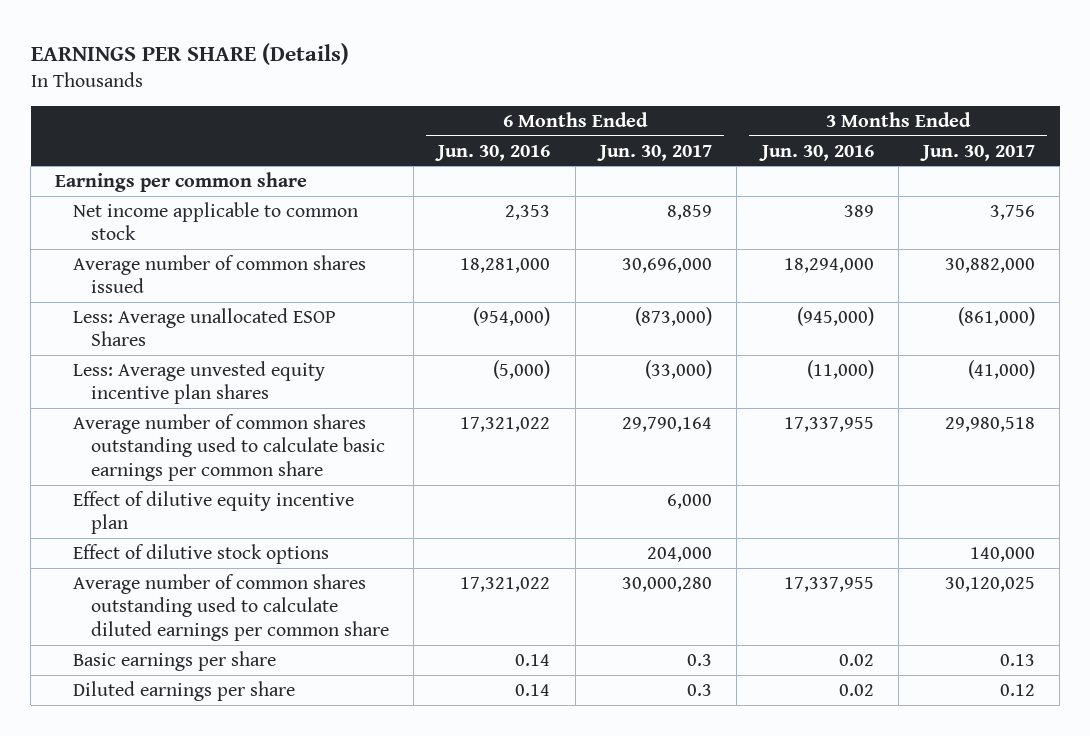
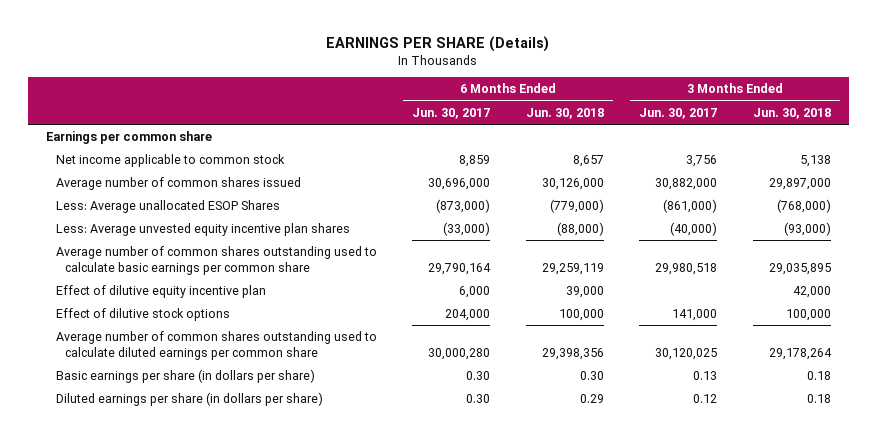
[435,144,551,161] Jun. 30, 2016 -> none
[758,144,874,161] Jun. 30, 2016 -> none
none -> [525,107,604,119] Jun. 30, 2018
none -> [752,107,831,119] Jun. 30, 2018
[968,359,1036,379] (41,000) -> [670,222,718,237] (40,000)
[970,546,1036,562] 140,000 -> [672,309,718,322] 141,000
[73,650,277,671] Basic earnings per share -> [55,369,315,384] Basic earnings per share (in dollars per share)
[687,653,713,666] 0.3 -> [466,371,491,381] 0.30
[73,680,296,701] Diluted earnings per share -> [55,392,323,407] Diluted earnings per share (in dollars per share)
[687,683,713,696] 0.3 -> [466,394,491,404] 0.30

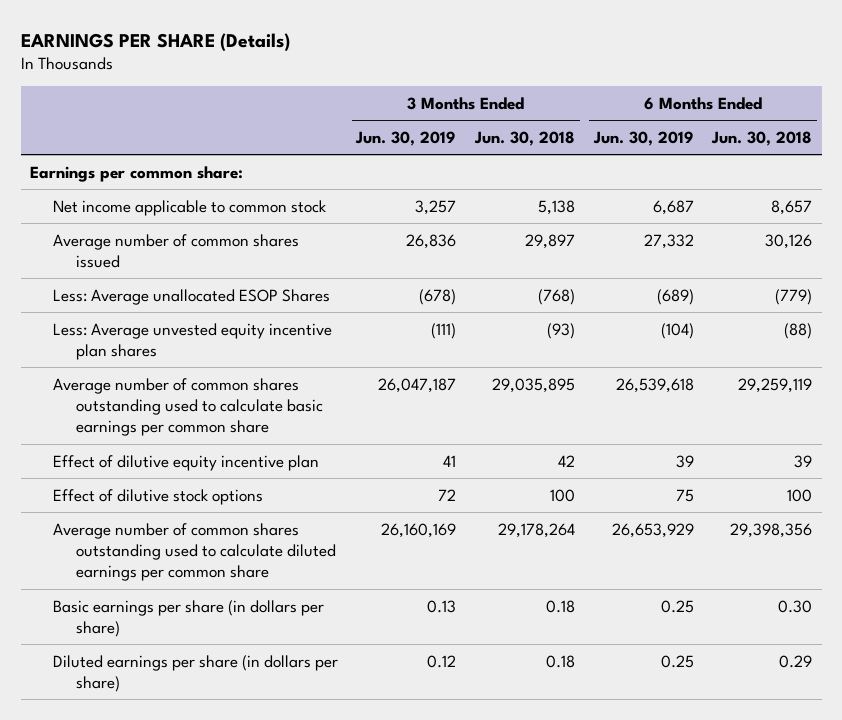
[412,107,491,119] Jun. 30, 2017 -> none
[639,107,718,119] Jun. 30, 2017 -> none
none -> [355,130,457,146] Jun. 30, 2019
none -> [592,130,694,146] Jun. 30, 2019
[46,131,213,145] Earnings per common share -> [29,165,243,182] Earnings per common share:
[541,178,604,191] 30,126,000 -> [765,233,813,249] 30,126
[768,178,831,191] 29,897,000 -> [525,233,576,249] 29,897
[549,199,604,214] (779,000) -> [775,288,813,305] (779)
[776,199,831,214] (768,000) -> [538,288,576,305] (768)
[556,222,604,237] (88,000) -> [784,322,813,339] (88)
[783,222,831,237] (93,000) -> [547,322,576,339] (93)
[565,286,604,299] 39,000 -> [794,454,813,468] 39
[792,286,831,299] 42,000 -> [558,454,576,467] 42
[558,309,604,322] 100,000 -> [787,488,813,502] 100
[785,309,831,322] 100,000 -> [550,488,576,502] 100

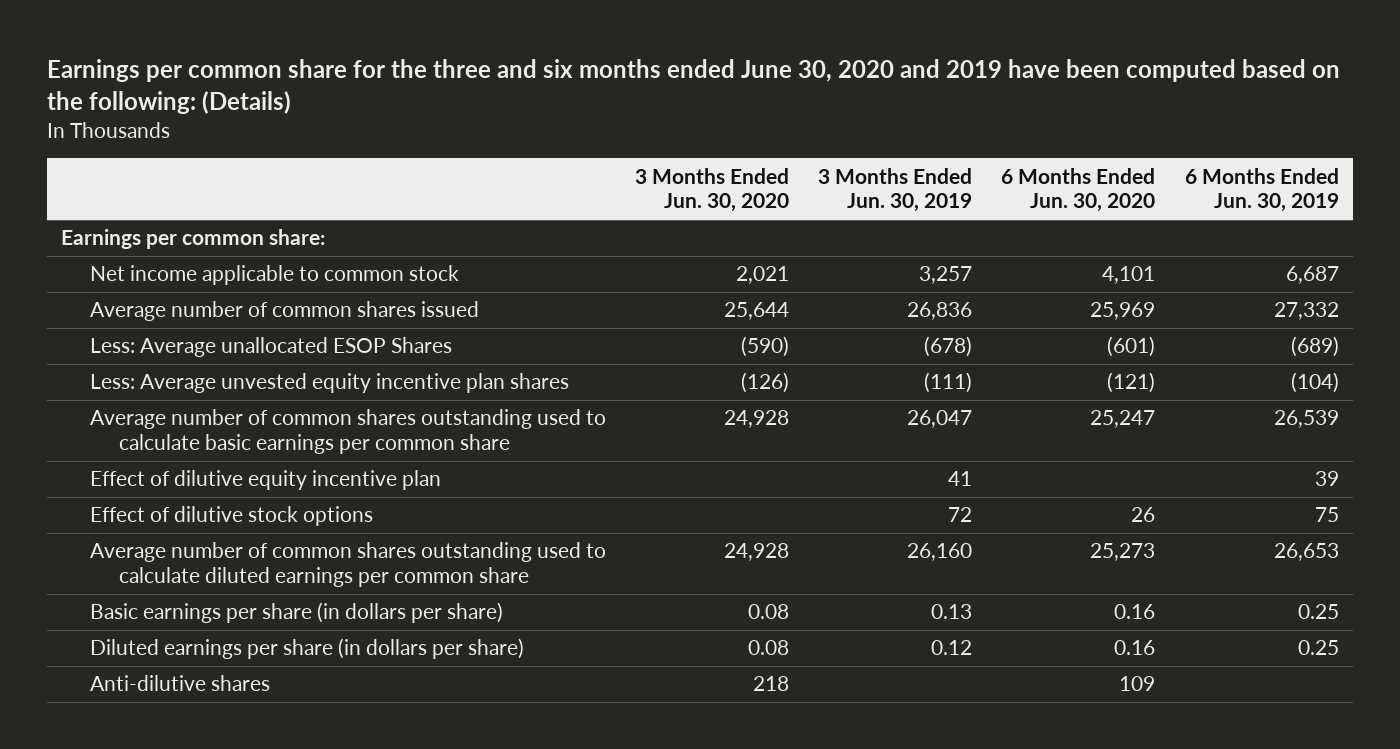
[20,32,290,52] EARNINGS PER SHARE (Details) -> [46,59,1340,115] Earnings per common share for the three and six months ended June 30, 2020 and 2019 have been computed based on the following: (Details)
[474,130,576,146] Jun. 30, 2018 -> none
[711,130,813,146] Jun. 30, 2018 -> none
none -> [635,167,790,213] 3 Months Ended Jun. 30, 2020
none -> [1001,167,1156,213] 6 Months Ended Jun. 30, 2020
[378,377,457,393] 26,047,187 -> [907,410,973,429] 26,047
[615,377,694,393] 26,539,618 -> [1273,410,1339,429] 26,539
[381,522,457,538] 26,160,169 -> [907,543,973,562] 26,160
[611,522,694,538] 26,653,929 -> [1273,543,1339,562] 26,653
none -> [89,675,270,692] Anti-dilutive shares

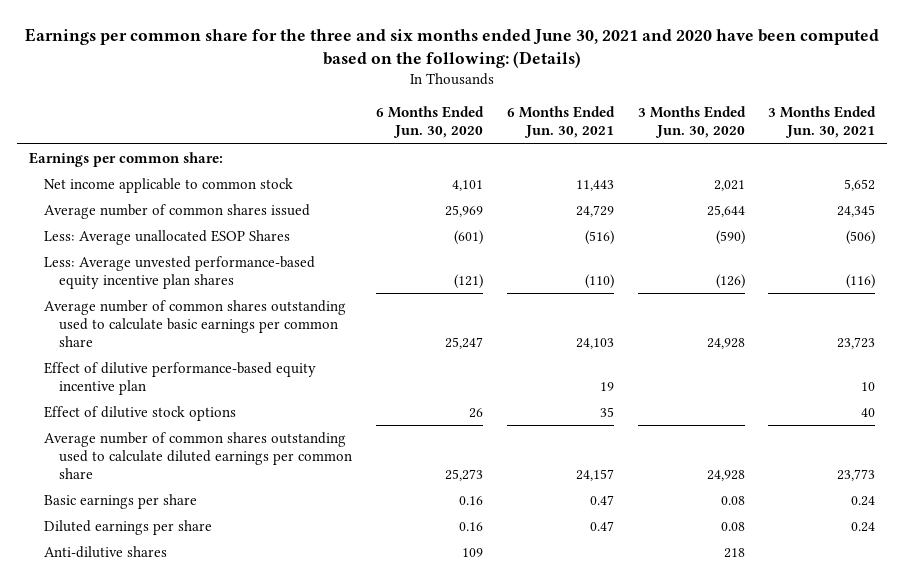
[46,59,1340,115] Earnings per common share for the three and six months ended June 30, 2020 and 2019 have been computed based on the following: (Details) -> [25,27,880,68] Earnings per common share for the three and six months ended June 30, 2021 and 2020 have been computed based on the following: (Details)
[818,167,973,213] 3 Months Ended Jun. 30, 2019 -> none
[1184,167,1339,213] 6 Months Ended Jun. 30, 2019 -> none
none -> [506,106,615,139] 6 Months Ended Jun. 30, 2021
none -> [768,106,877,139] 3 Months Ended Jun. 30, 2021
[89,373,569,394] Less: Average unvested equity incentive plan shares -> [44,255,316,290] Less: Average unvested performance-based equity incentive plan shares
[89,470,441,491] Effect of dilutive equity incentive plan -> [44,361,317,396] Effect of dilutive performance-based equity incentive plan
[89,602,503,624] Basic earnings per share (in dollars per share) -> [44,493,198,509] Basic earnings per share
[89,638,524,660] Diluted earnings per share (in dollars per share) -> [44,519,213,535] Diluted earnings per share

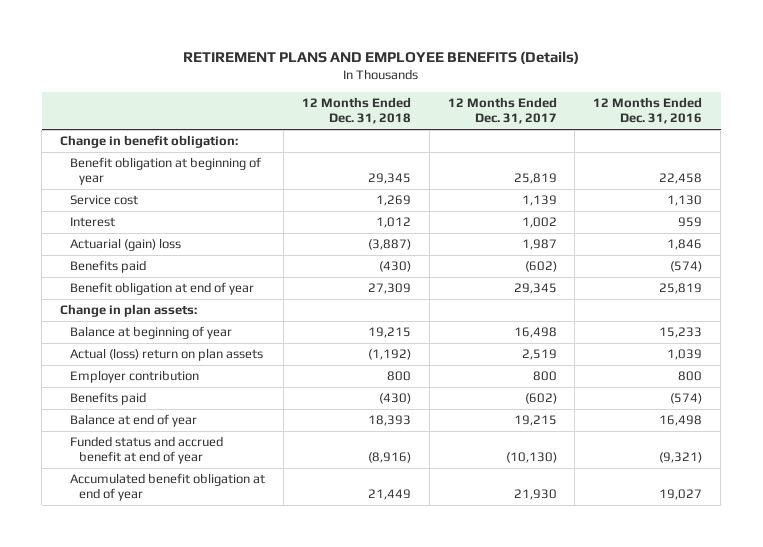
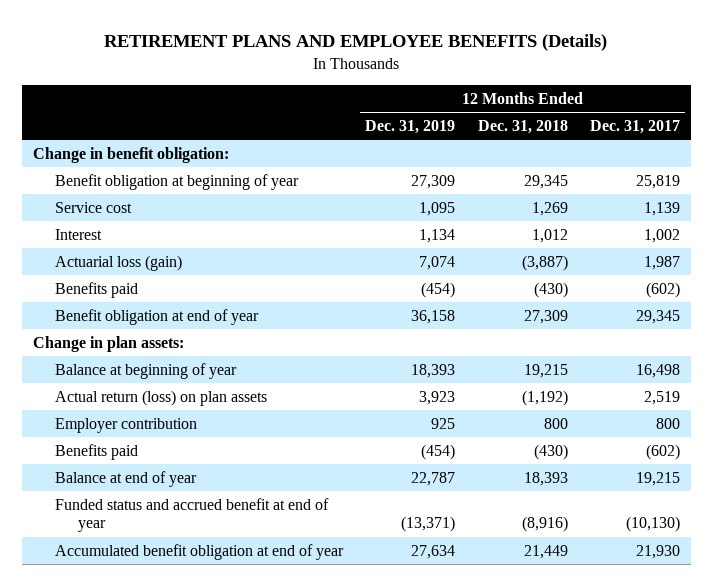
[593,97,703,125] 12 Months Ended Dec. 31, 2016 -> none
none -> [365,119,456,134] Dec. 31, 2019
[69,238,181,252] Actuarial (gain) loss -> [55,254,183,271] Actuarial loss (gain)
[69,348,263,362] Actual (loss) return on plan assets -> [55,389,268,406] Actual return (loss) on plan assets

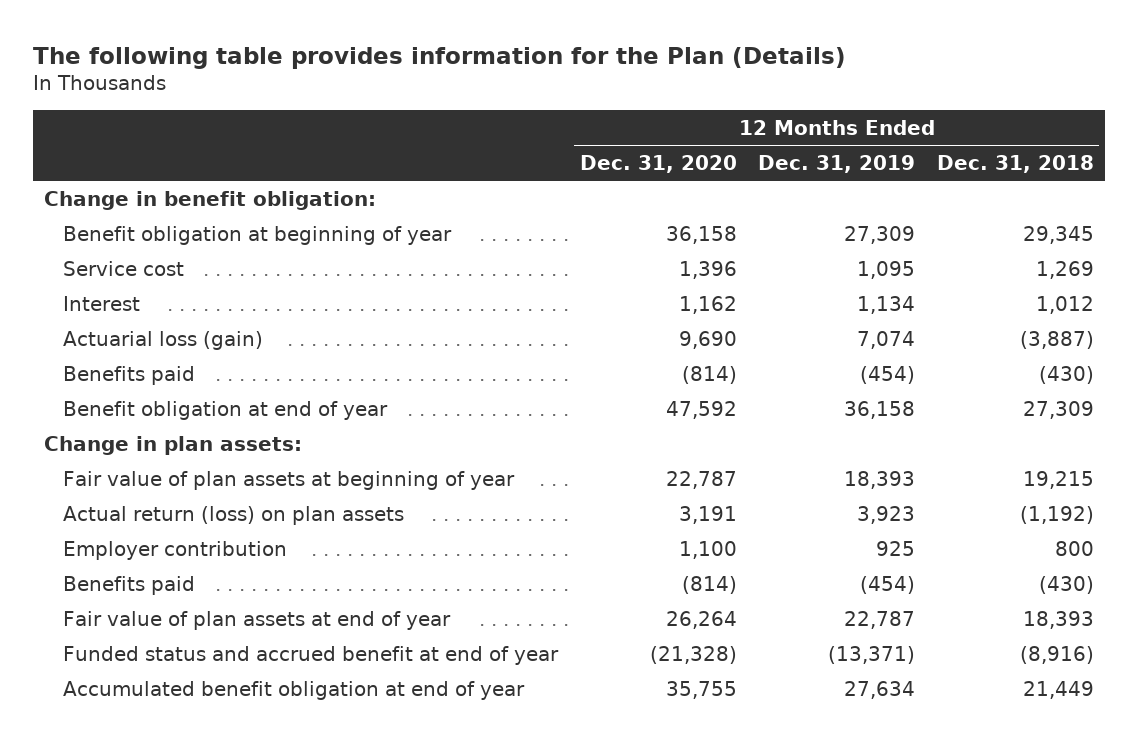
[104,33,608,51] RETIREMENT PLANS AND EMPLOYEE BENEFITS (Details) -> [33,46,847,69] The following table provides information for the Plan (Details)
[589,119,680,134] Dec. 31, 2017 -> none
none -> [579,154,737,173] Dec. 31, 2020
[55,362,238,379] Balance at beginning of year -> [62,470,515,490] Fair value of plan assets at beginning of year
[55,470,198,487] Balance at end of year -> [62,610,451,630] Fair value of plan assets at end of year

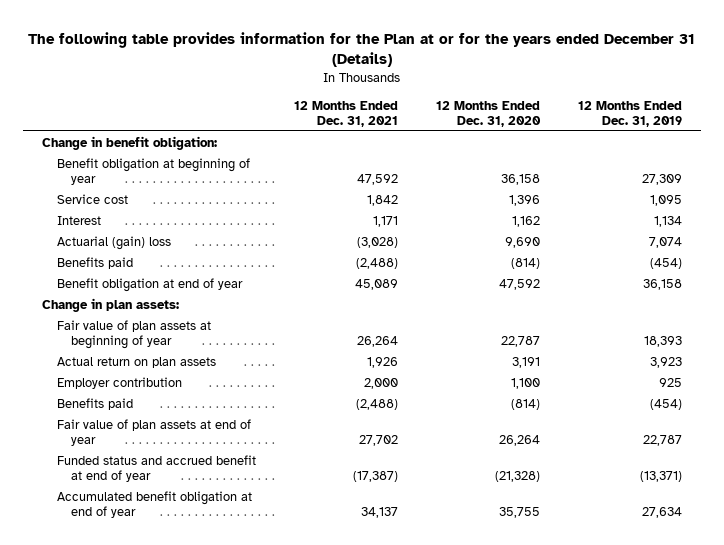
[33,46,847,69] The following table provides information for the Plan (Details) -> [28,31,696,68] The following table provides information for the Plan at or for the years ended December 31 (Details)
[936,154,1094,173] Dec. 31, 2018 -> none
none -> [293,100,398,127] 12 Months Ended Dec. 31, 2021
[62,330,263,350] Actuarial loss (gain) -> [56,235,171,250] Actuarial (gain) loss
[62,505,404,525] Actual return (loss) on plan assets -> [56,356,216,368] Actual return on plan assets

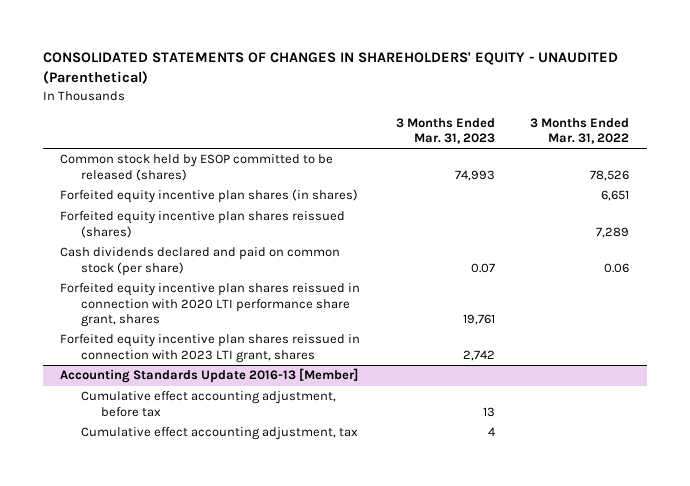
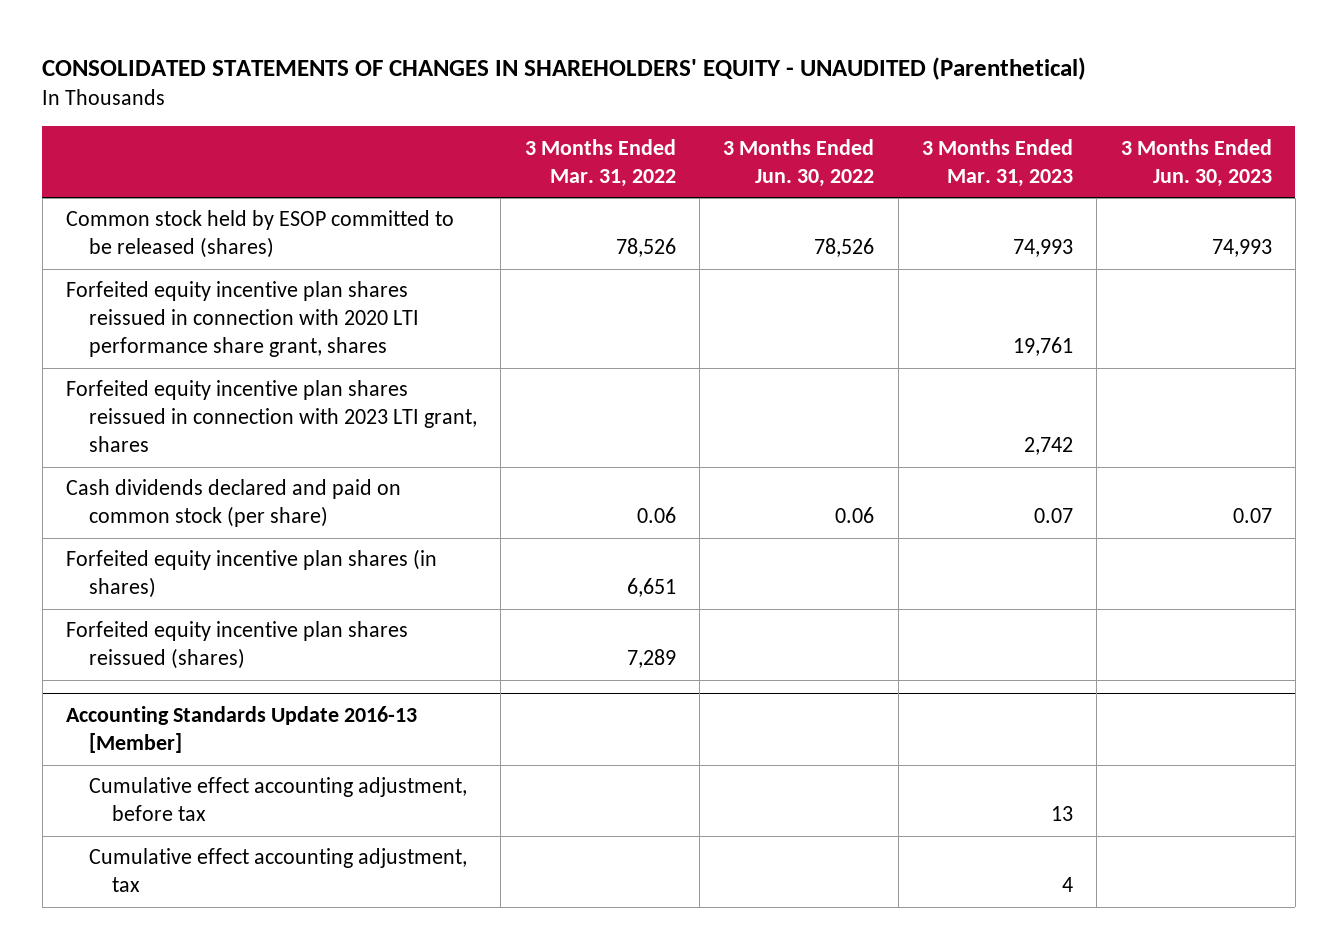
none -> [723,138,875,187] 3 Months Ended Jun. 30, 2022
none -> [1120,138,1272,187] 3 Months Ended Jun. 30, 2023
[60,247,341,276] Cash dividends declared and paid on common stock (per share) -> [66,479,402,528] Cash dividends declared and paid on common stock (per share)
[60,189,359,204] Forfeited equity incentive plan shares (in shares) -> [66,549,438,599] Forfeited equity incentive plan shares (in shares)
[60,211,346,238] Forfeited equity incentive plan shares reissued (shares) -> [66,621,409,670] Forfeited equity incentive plan shares reissued (shares)

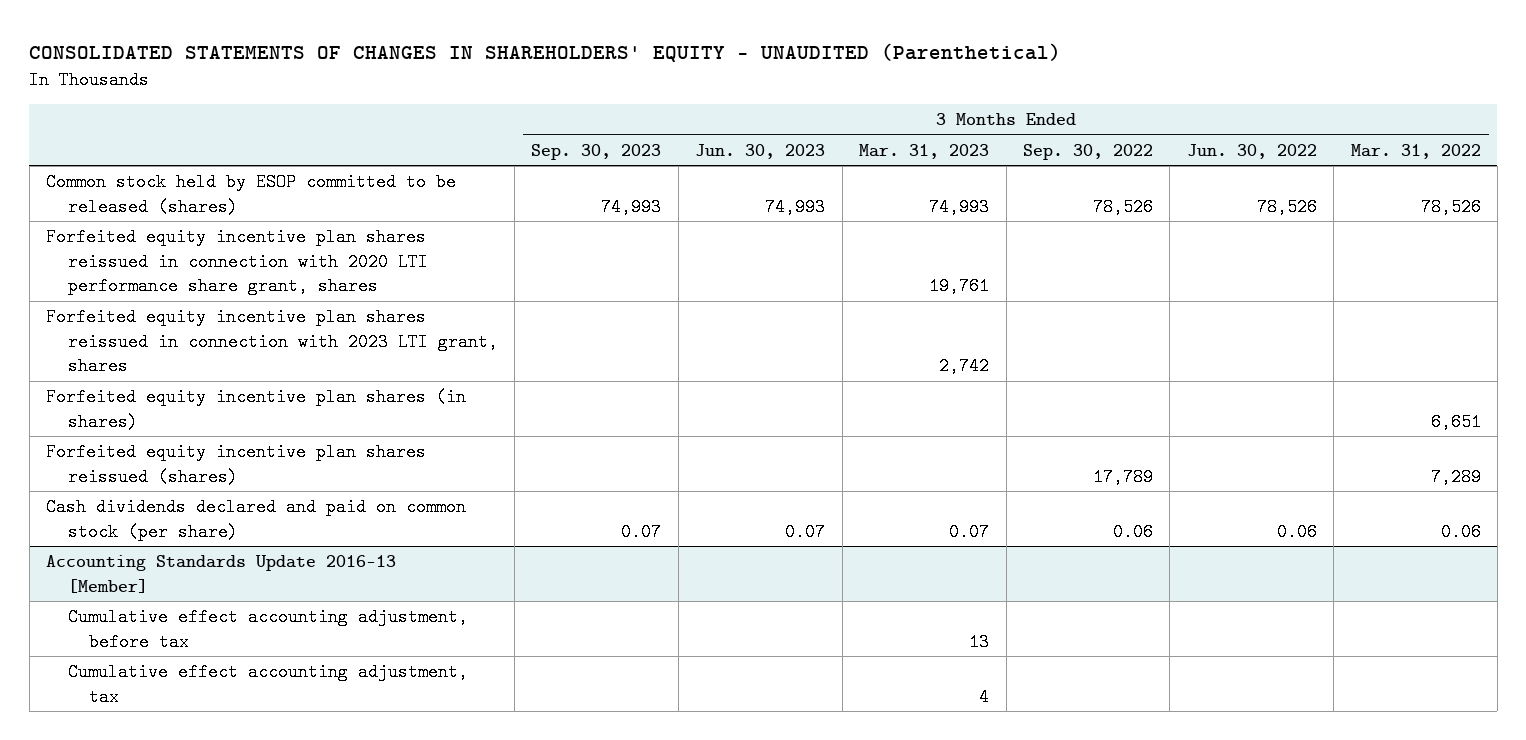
none -> [531,143,662,160] Sep. 30, 2023
none -> [1022,143,1153,160] Sep. 30, 2022
[66,479,402,528] Cash dividends declared and paid on common stock (per share) -> [45,498,466,541] Cash dividends declared and paid on common stock (per share)

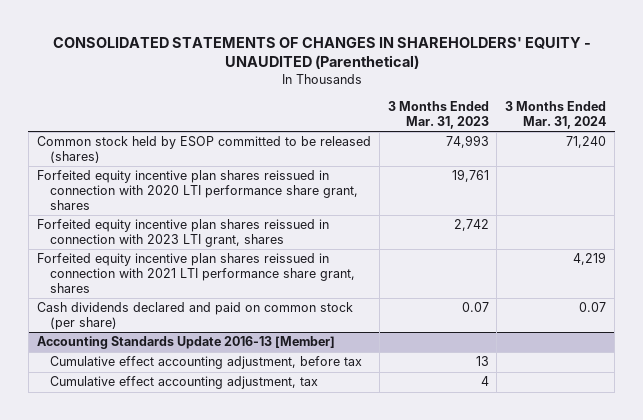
[531,143,662,160] Sep. 30, 2023 -> none
[695,143,826,159] Jun. 30, 2023 -> none
[1022,143,1153,160] Sep. 30, 2022 -> none
[1186,143,1317,159] Jun. 30, 2022 -> none
[1350,143,1481,159] Mar. 31, 2022 -> none
none -> [505,101,607,129] 3 Months Ended Mar. 31, 2024
[45,388,466,431] Forfeited equity incentive plan shares (in shares) -> none
[45,443,426,486] Forfeited equity incentive plan shares reissued (shares) -> [36,253,355,293] Forfeited equity incentive plan shares reissued in connection with 2021 LTI performance share grant, shares

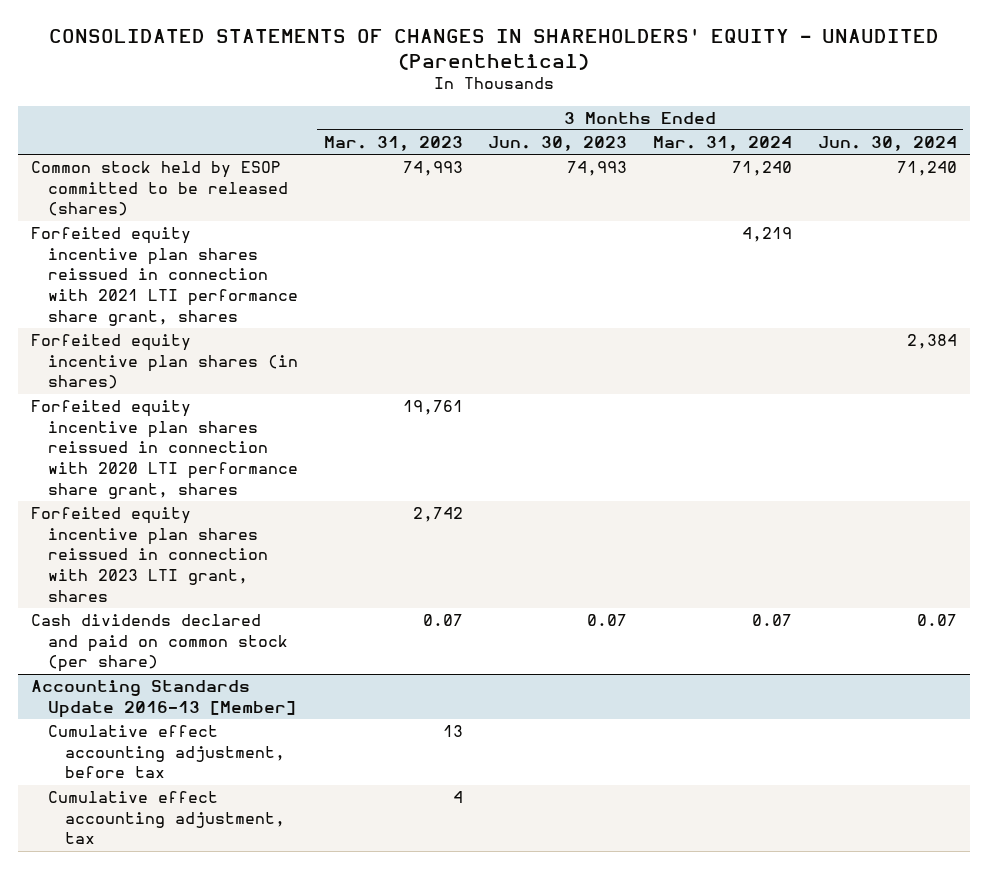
none -> [488,136,628,152] Jun. 30, 2023
none -> [817,136,957,152] Jun. 30, 2024
[36,253,355,293] Forfeited equity incentive plan shares reissued in connection with 2021 LTI performance share grant, shares -> [30,227,298,326] Forfeited equity incentive plan shares reissued in connection with 2021 LTI performance share grant, shares
none -> [30,334,298,390] Forfeited equity incentive plan shares (in shares)

